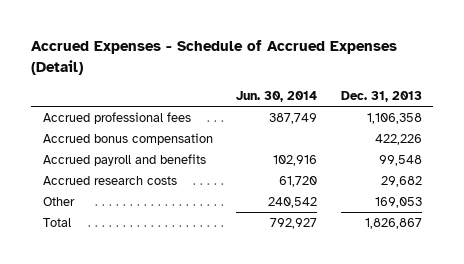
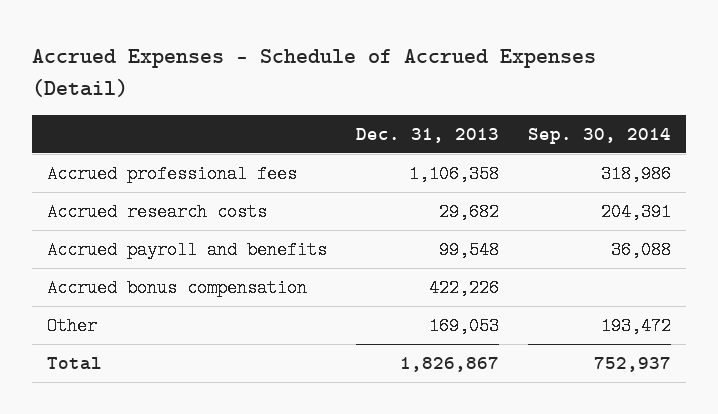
[236,91,318,103] Jun. 30, 2014 -> none
none -> [528,127,672,144] Sep. 30, 2014
[42,154,206,167] Accrued payroll and benefits -> [46,241,327,260] Accrued payroll and benefits
[42,133,213,146] Accrued bonus compensation -> [46,279,307,298] Accrued bonus compensation

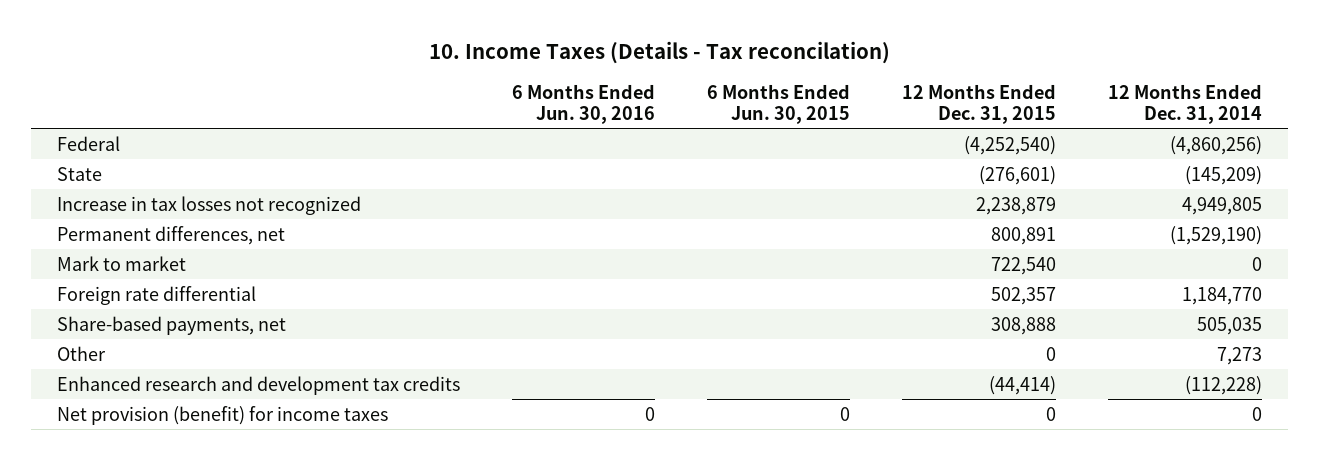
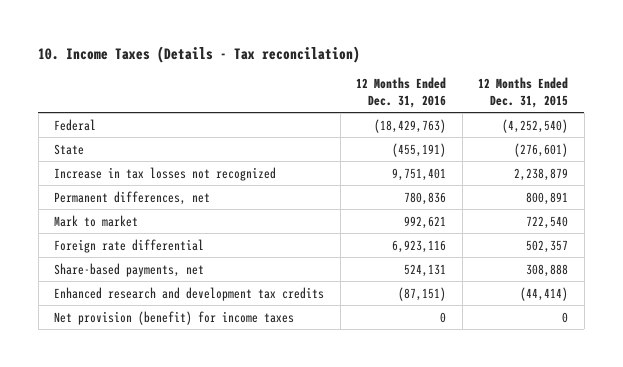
[512,83,656,125] 6 Months Ended Jun. 30, 2016 -> none
[707,83,851,125] 6 Months Ended Jun. 30, 2015 -> none
[1108,83,1263,125] 12 Months Ended Dec. 31, 2014 -> none
none -> [356,77,447,109] 12 Months Ended Dec. 31, 2016
[57,345,107,361] Other -> none

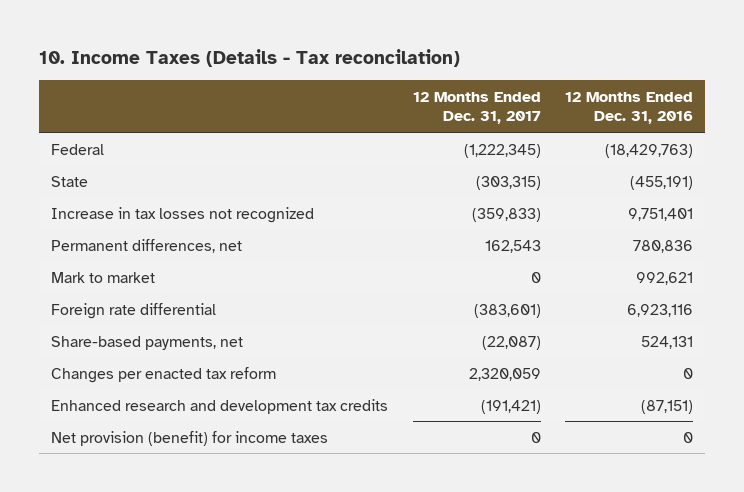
[478,77,569,109] 12 Months Ended Dec. 31, 2015 -> none
none -> [412,91,541,125] 12 Months Ended Dec. 31, 2017
none -> [51,366,277,383] Changes per enacted tax reform

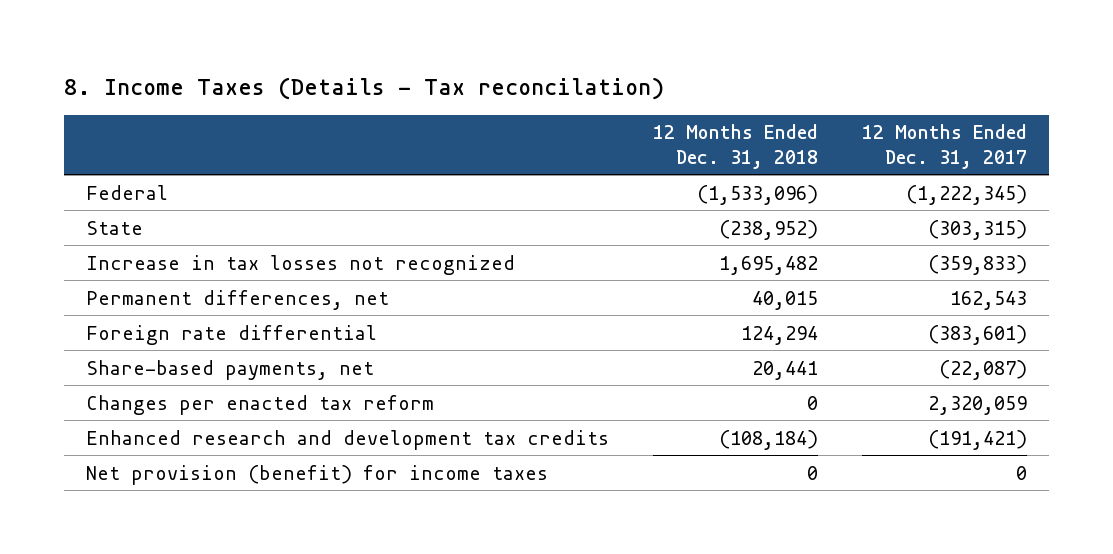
[39,49,461,68] 10. Income Taxes (Details - Tax reconcilation) -> [63,76,664,100] 8. Income Taxes (Details - Tax reconcilation)
[564,91,693,125] 12 Months Ended Dec. 31, 2016 -> none
none -> [652,124,818,169] 12 Months Ended Dec. 31, 2018
[51,271,156,283] Mark to market -> none

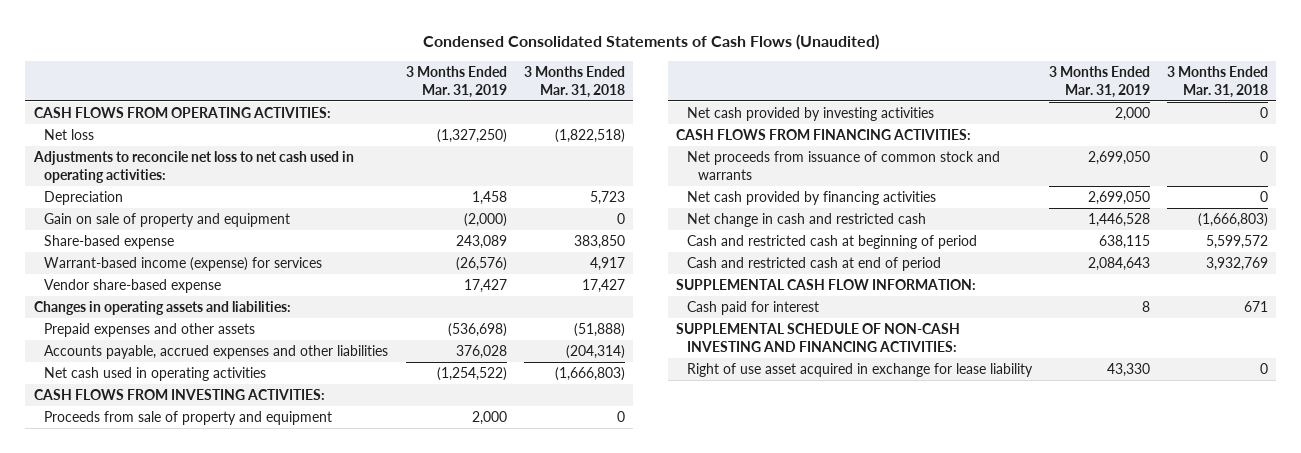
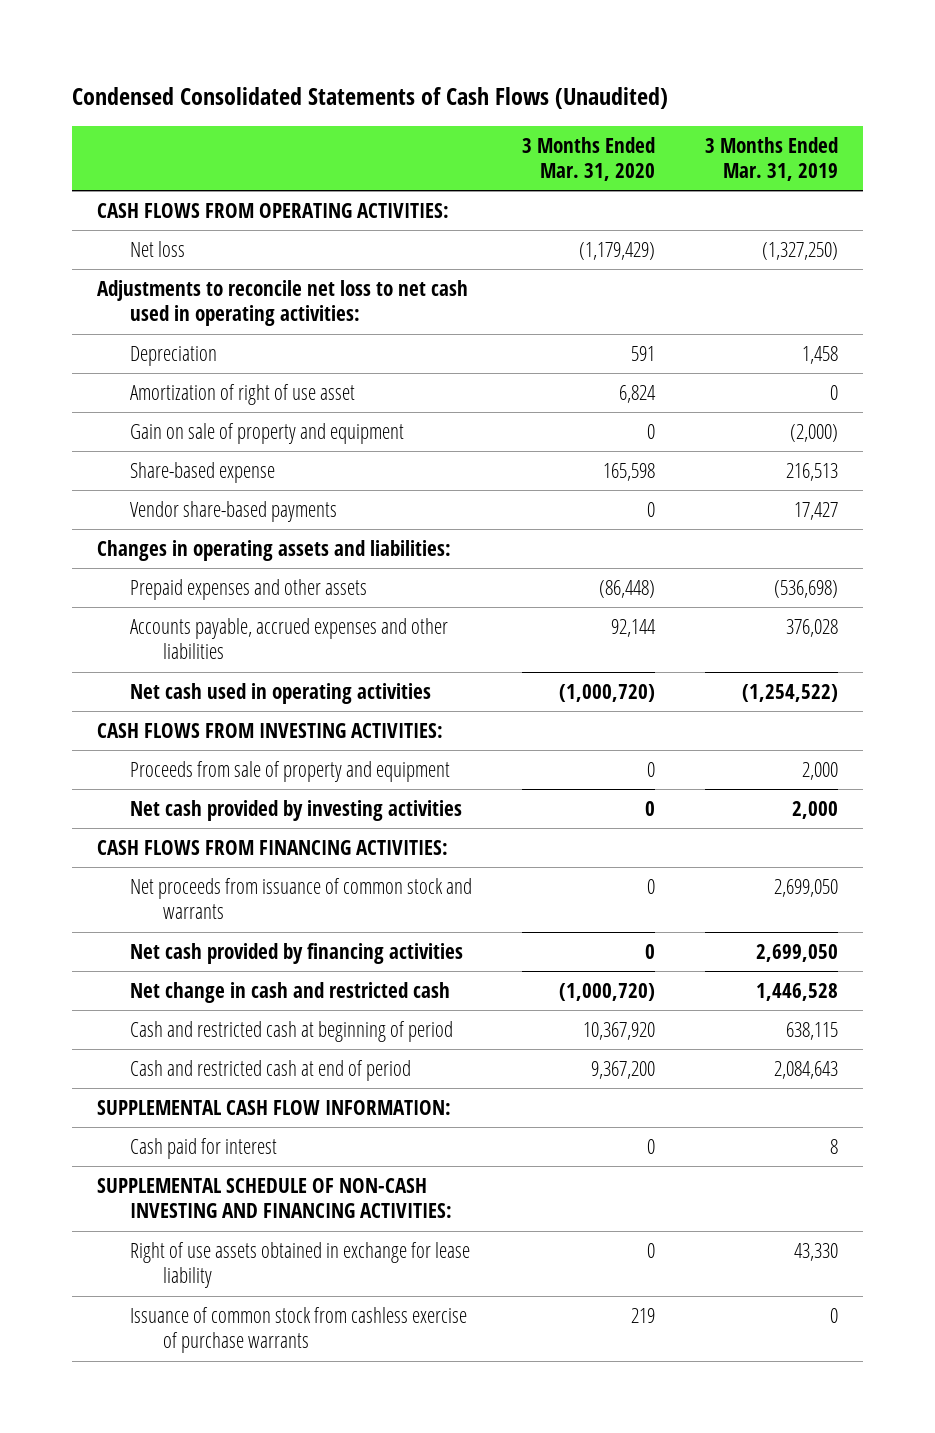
[523,65,625,98] 3 Months Ended Mar. 31, 2018 -> none
none -> [522,136,656,182] 3 Months Ended Mar. 31, 2020
none -> [130,383,356,405] Amortization of right of use asset
[44,257,323,272] Warrant-based income (expense) for services -> none
[455,235,507,250] 243,089 -> [785,462,838,481] 216,513
[44,279,222,294] Vendor share-based expense -> [130,500,338,522] Vendor share-based payments
[686,363,1033,378] Right of use asset acquired in exchange for lease liability -> [130,1241,471,1289] Right of use assets obtained in exchange for lease liability
none -> [130,1306,468,1354] Issuance of common stock from cashless exercise of purchase warrants

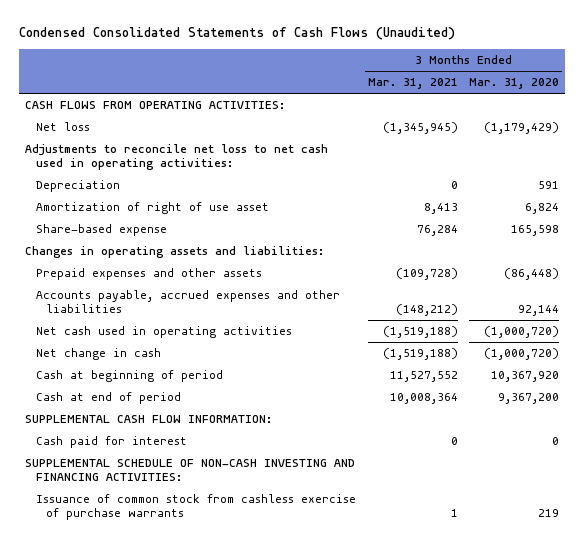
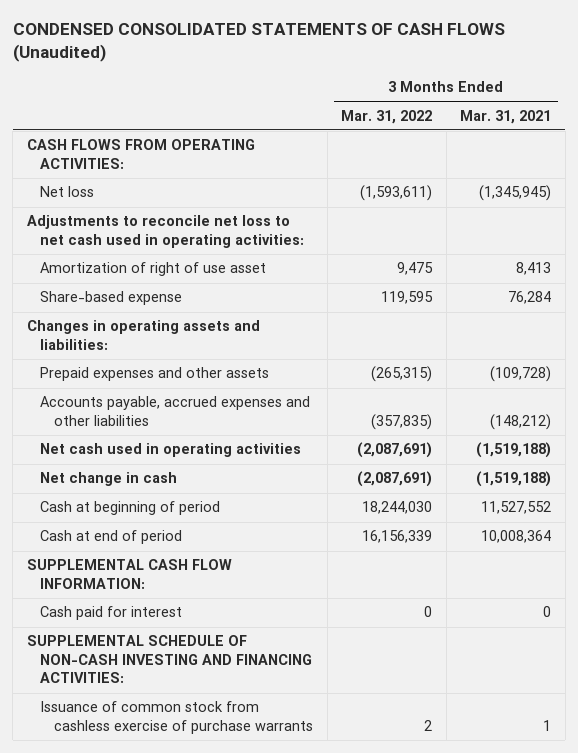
[19,27,456,41] Condensed Consolidated Statements of Cash Flows (Unaudited) -> [12,23,505,62] CONDENSED CONSOLIDATED STATEMENTS OF CASH FLOWS (Unaudited)
[469,78,560,90] Mar. 31, 2020 -> none
none -> [341,109,433,124] Mar. 31, 2022
[35,180,120,193] Depreciation -> none

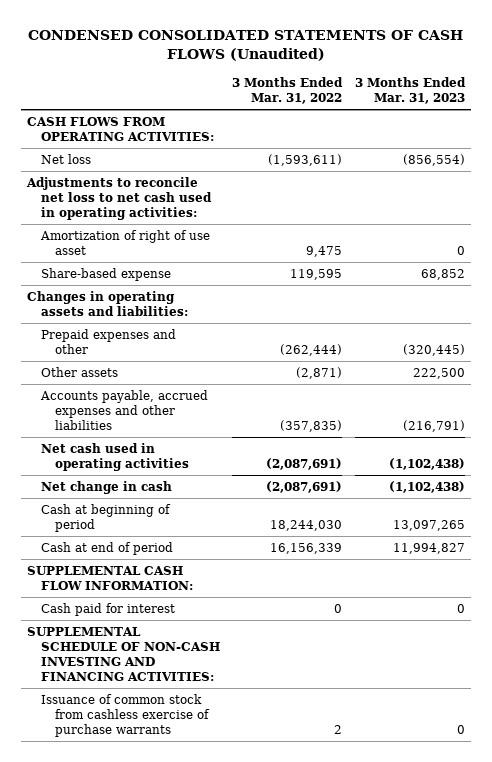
[460,109,552,124] Mar. 31, 2021 -> none
none -> [354,76,466,104] 3 Months Ended Mar. 31, 2023
[40,367,270,382] Prepaid expenses and other assets -> [40,329,176,355] Prepaid expenses and other
[371,366,433,383] (265,315) -> [280,344,343,357] (262,444)
none -> [40,367,118,378] Other assets

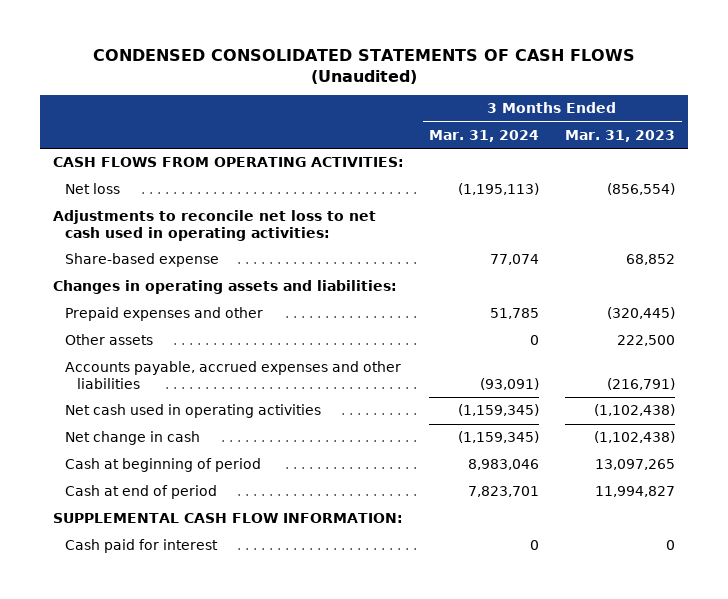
[232,76,344,104] 3 Months Ended Mar. 31, 2022 -> none
none -> [429,129,540,142] Mar. 31, 2024
[39,230,210,256] Amortization of right of use asset -> none
[27,627,220,681] SUPPLEMENTAL SCHEDULE OF NON-CASH INVESTING AND FINANCING ACTIVITIES: -> none
[40,694,210,737] Issuance of common stock from cashless exercise of purchase warrants -> none

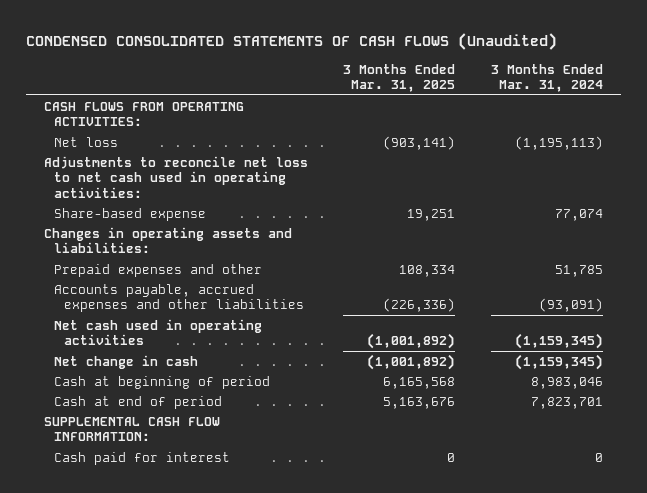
[565,129,676,142] Mar. 31, 2023 -> none
none -> [343,63,456,93] 3 Months Ended Mar. 31, 2025
[64,334,153,346] Other assets -> none

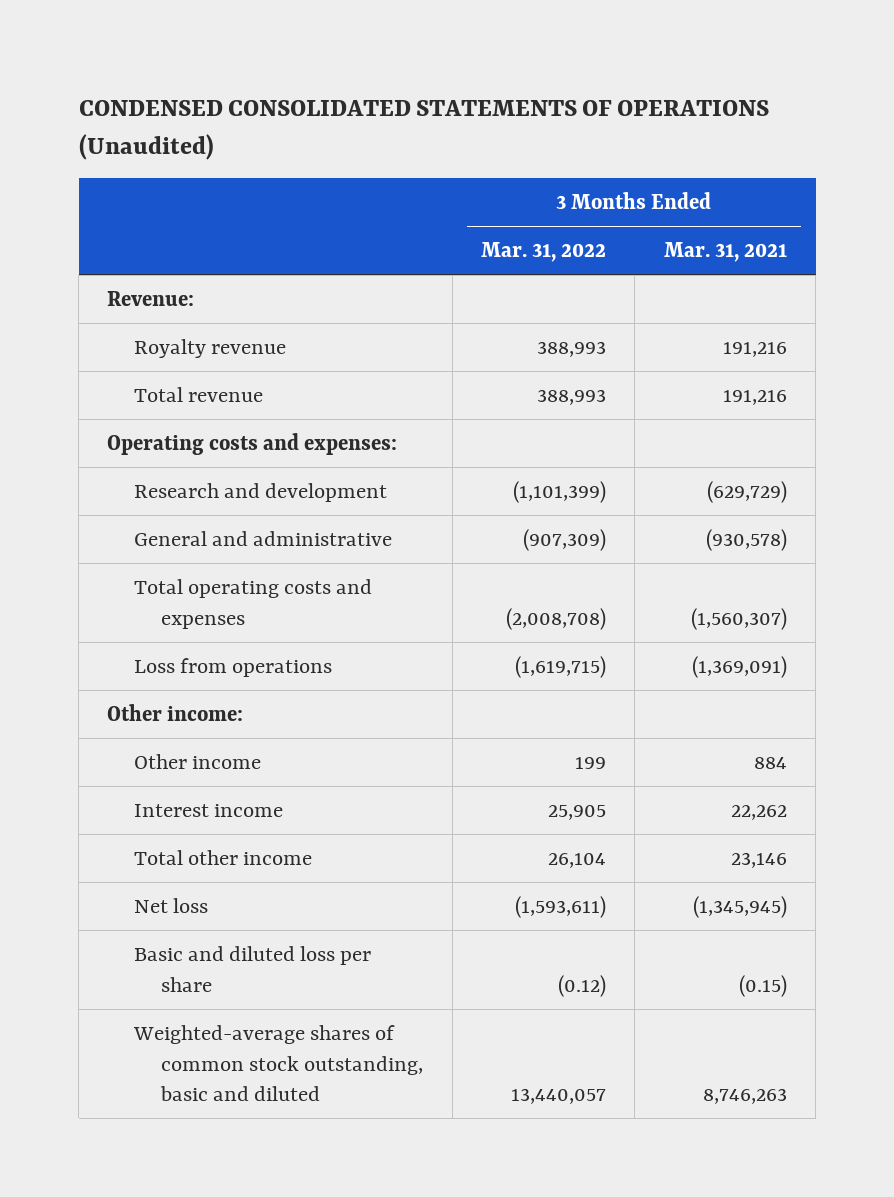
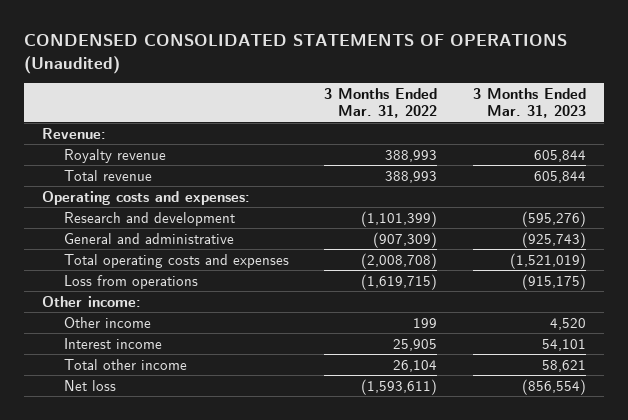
[663,242,787,263] Mar. 31, 2021 -> none
none -> [473,87,587,119] 3 Months Ended Mar. 31, 2023
[134,945,372,992] Basic and diluted loss per share -> none
[133,1024,424,1102] Weighted-average shares of common stock outstanding, basic and diluted -> none

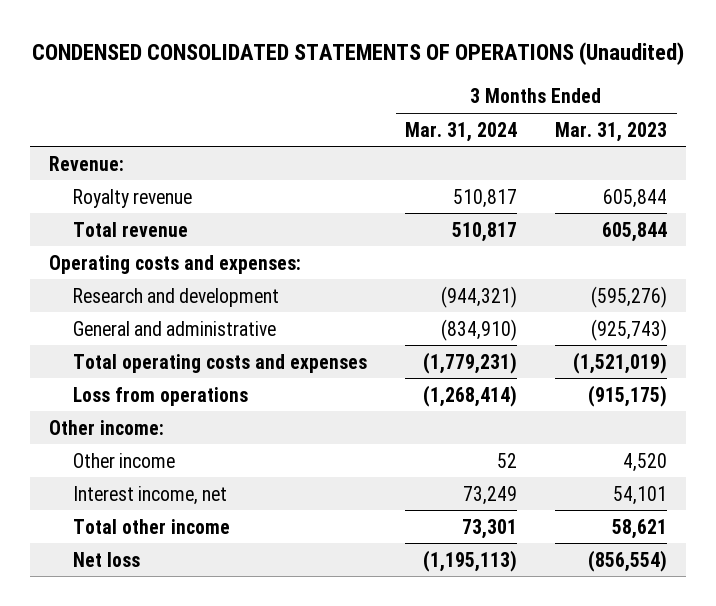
[324,87,438,119] 3 Months Ended Mar. 31, 2022 -> none
none -> [405,121,518,142] Mar. 31, 2024
[63,337,162,349] Interest income -> [73,485,228,505] Interest income, net

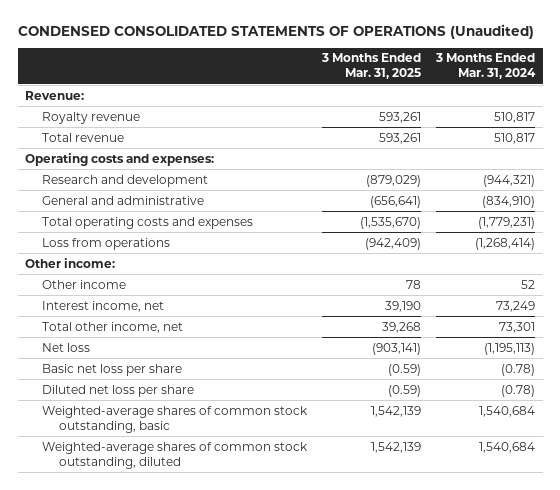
[555,121,668,142] Mar. 31, 2023 -> none
none -> [321,53,422,80] 3 Months Ended Mar. 31, 2025
[73,518,231,534] Total other income -> [42,321,184,333] Total other income, net
none -> [42,363,183,376] Basic net loss per share
none -> [42,384,195,397] Diluted net loss per share
none -> [42,405,309,433] Weighted-average shares of common stock outstanding, basic
none -> [42,441,309,469] Weighted-average shares of common stock outstanding, diluted

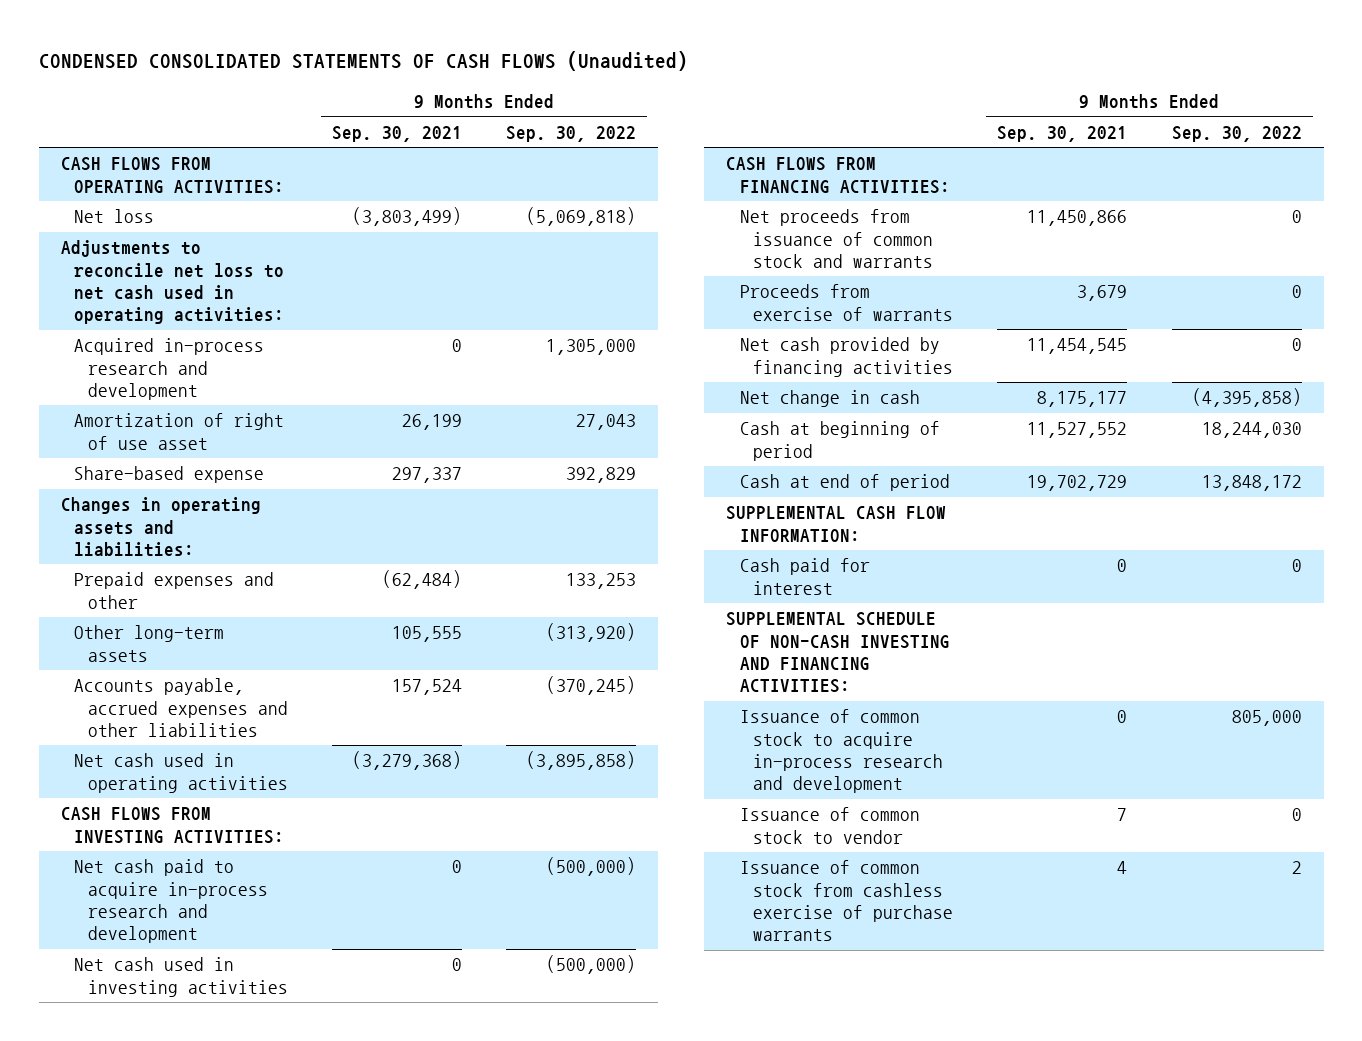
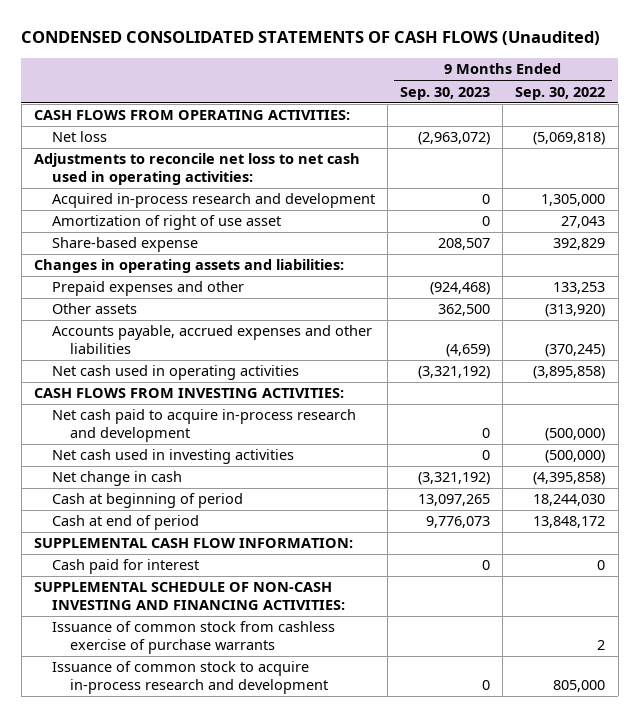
[331,125,462,142] Sep. 30, 2021 -> none
none -> [400,86,491,100] Sep. 30, 2023
[74,625,225,662] Other long-term assets -> [51,303,137,315] Other assets
[726,157,950,194] CASH FLOWS FROM FINANCING ACTIVITIES: -> none
[739,209,934,268] Net proceeds from issuance of common stock and warrants -> none
[739,284,954,321] Proceeds from exercise of warrants -> none
[739,337,954,377] Net cash provided by financing activities -> none
[739,807,920,844] Issuance of common stock to vendor -> none
[739,709,944,794] Issuance of common stock to acquire in-process research and development -> [51,661,328,694] Issuance of common stock to acquire in-process research and development

